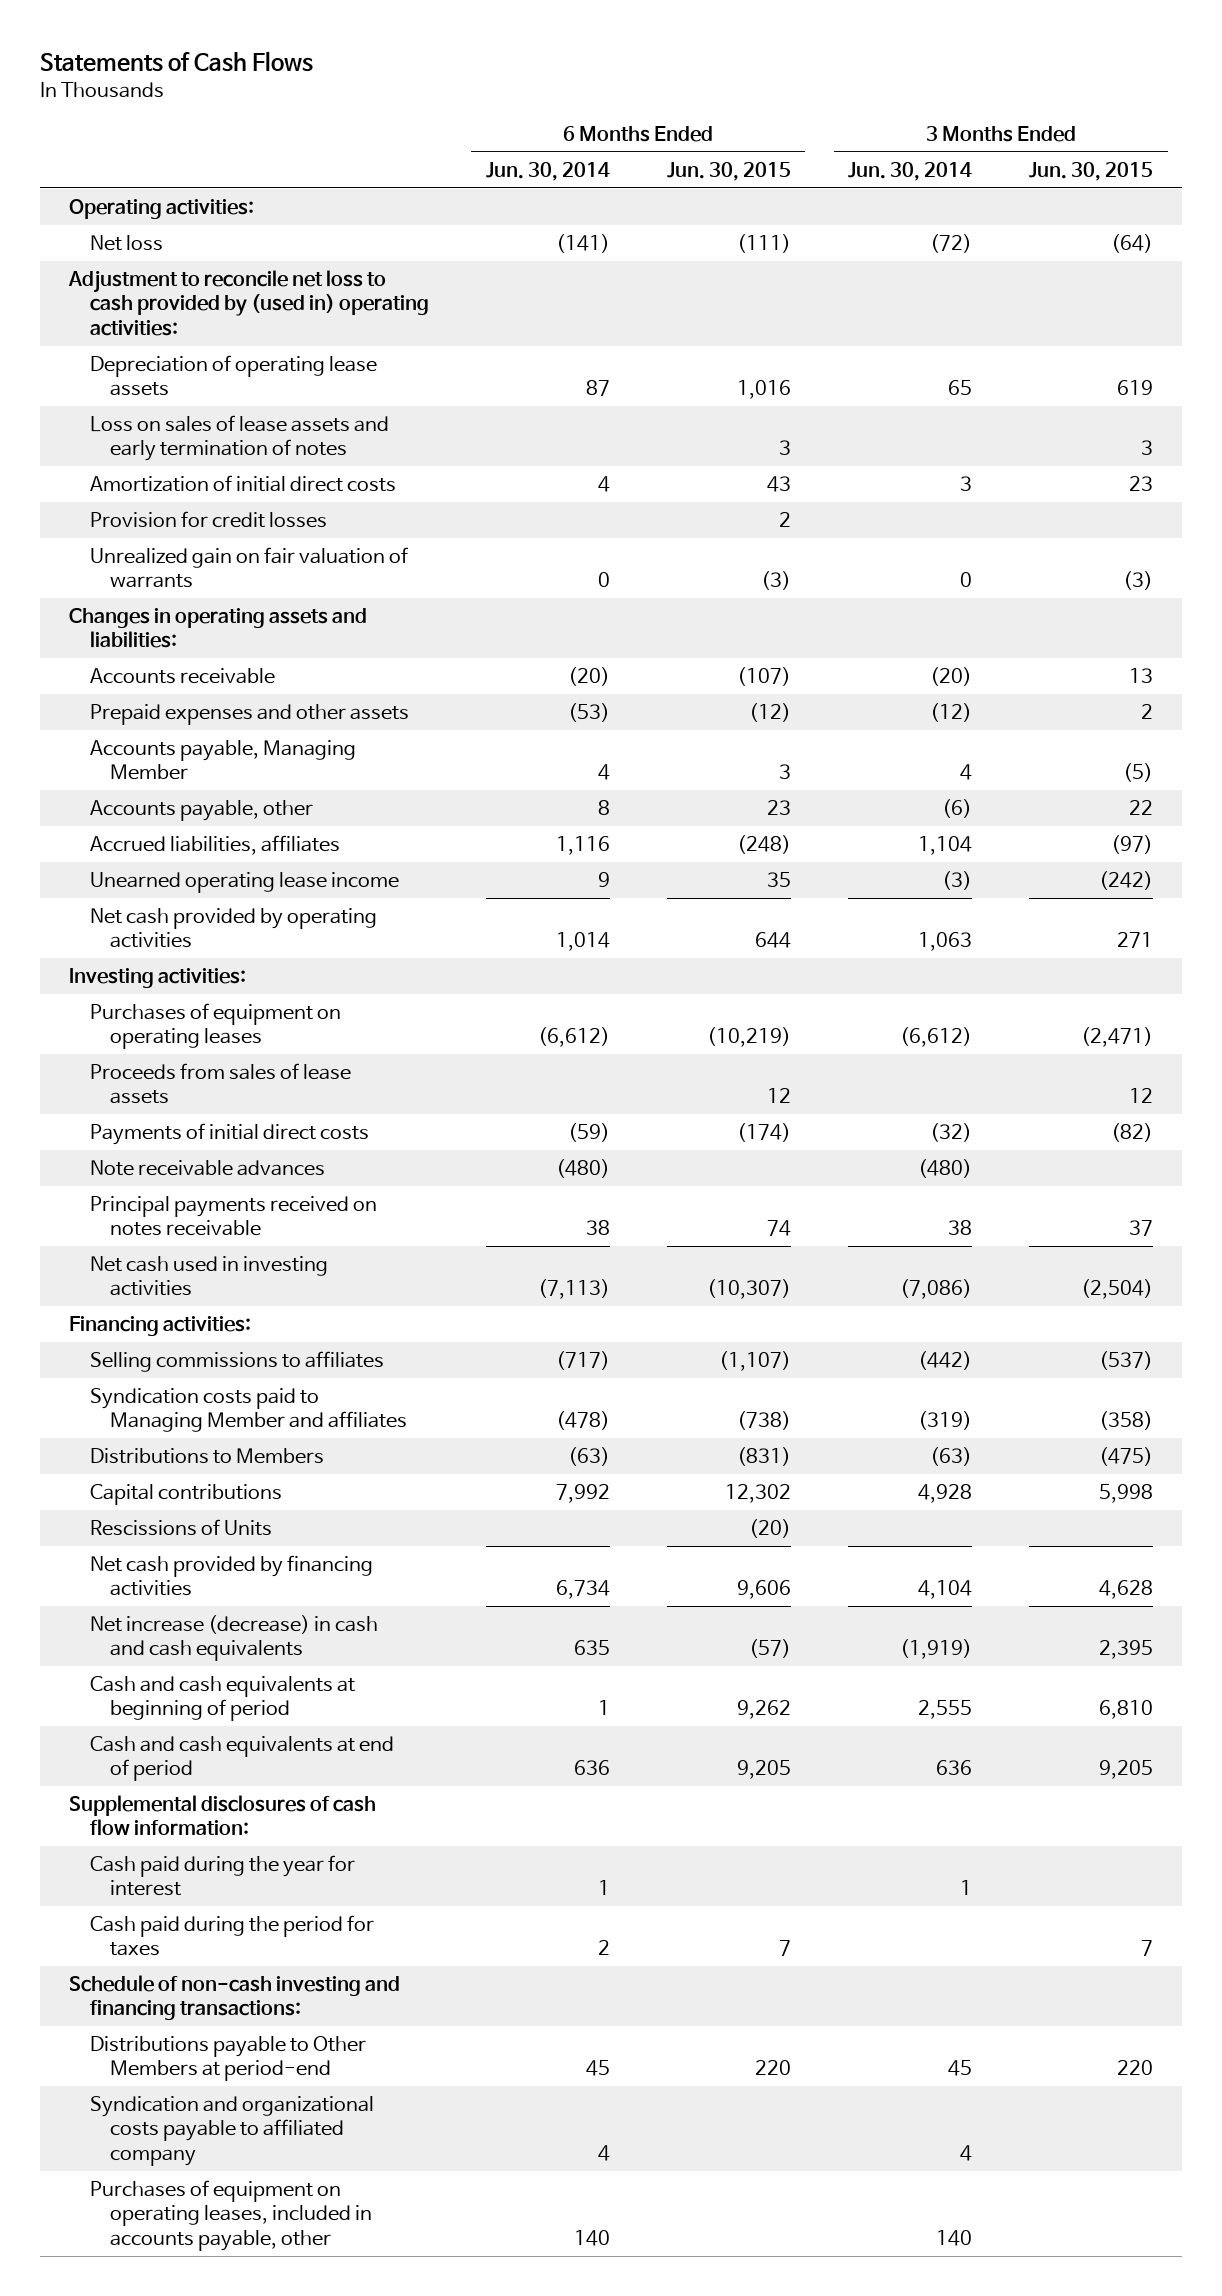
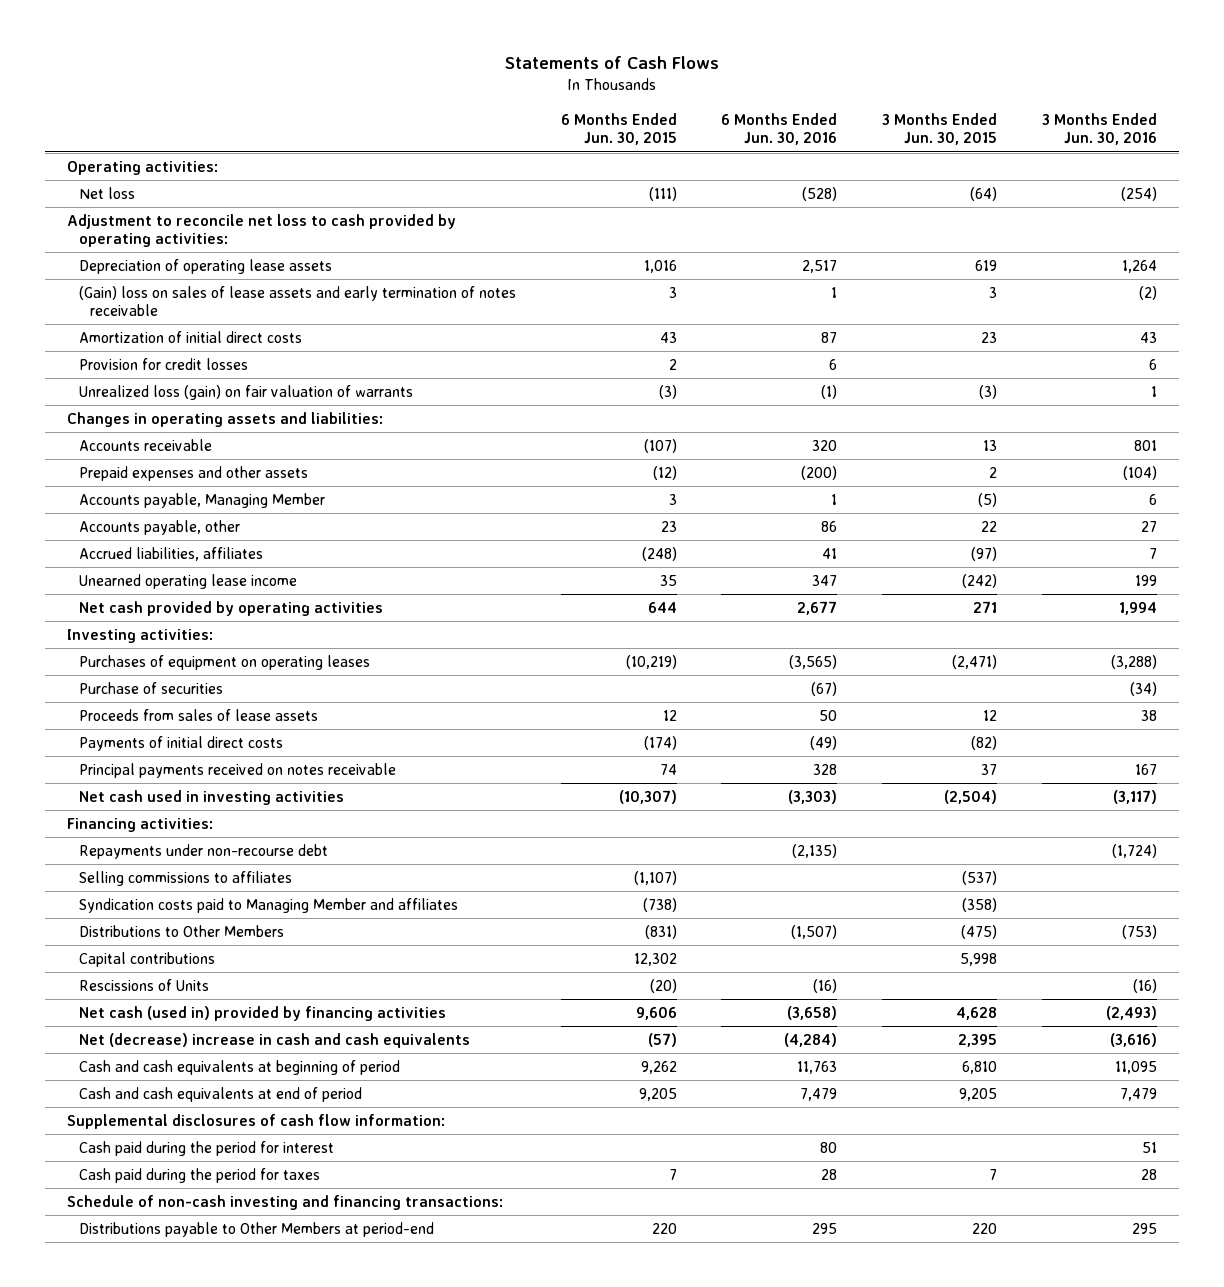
[485,161,610,181] Jun. 30, 2014 -> none
[848,161,973,181] Jun. 30, 2014 -> none
none -> [721,112,838,146] 6 Months Ended Jun. 30, 2016
none -> [1041,112,1157,146] 3 Months Ended Jun. 30, 2016
[67,269,429,336] Adjustment to reconcile net loss to cash provided by (used in) operating activities: -> [67,213,457,248] Adjustment to reconcile net loss to cash provided by operating activities:
[89,414,389,462] Loss on sales of lease assets and early termination of notes -> [78,285,516,317] (Gain) loss on sales of lease assets and early termination of notes receivable
[89,546,408,589] Unrealized gain on fair valuation of warrants -> [78,384,413,400] Unrealized loss (gain) on fair valuation of warrants
none -> [78,681,223,694] Purchase of securities
[89,1159,325,1176] Note receivable advances -> none
none -> [78,843,328,859] Repayments under non-recourse debt
[89,1447,324,1464] Distributions to Members -> [78,924,284,937] Distributions to Other Members
[89,1554,373,1597] Net cash provided by financing activities -> [78,1005,446,1021] Net cash (used in) provided by financing activities
[89,1614,378,1662] Net increase (decrease) in cash and cash equivalents -> [78,1032,470,1048] Net (decrease) increase in cash and cash equivalents
[89,1854,355,1897] Cash paid during the year for interest -> [78,1140,334,1156] Cash paid during the period for interest
[89,2095,374,2166] Syndication and organizational costs payable to affiliated company -> none
[89,2179,373,2251] Purchases of equipment on operating leases, included in accounts payable, other -> none

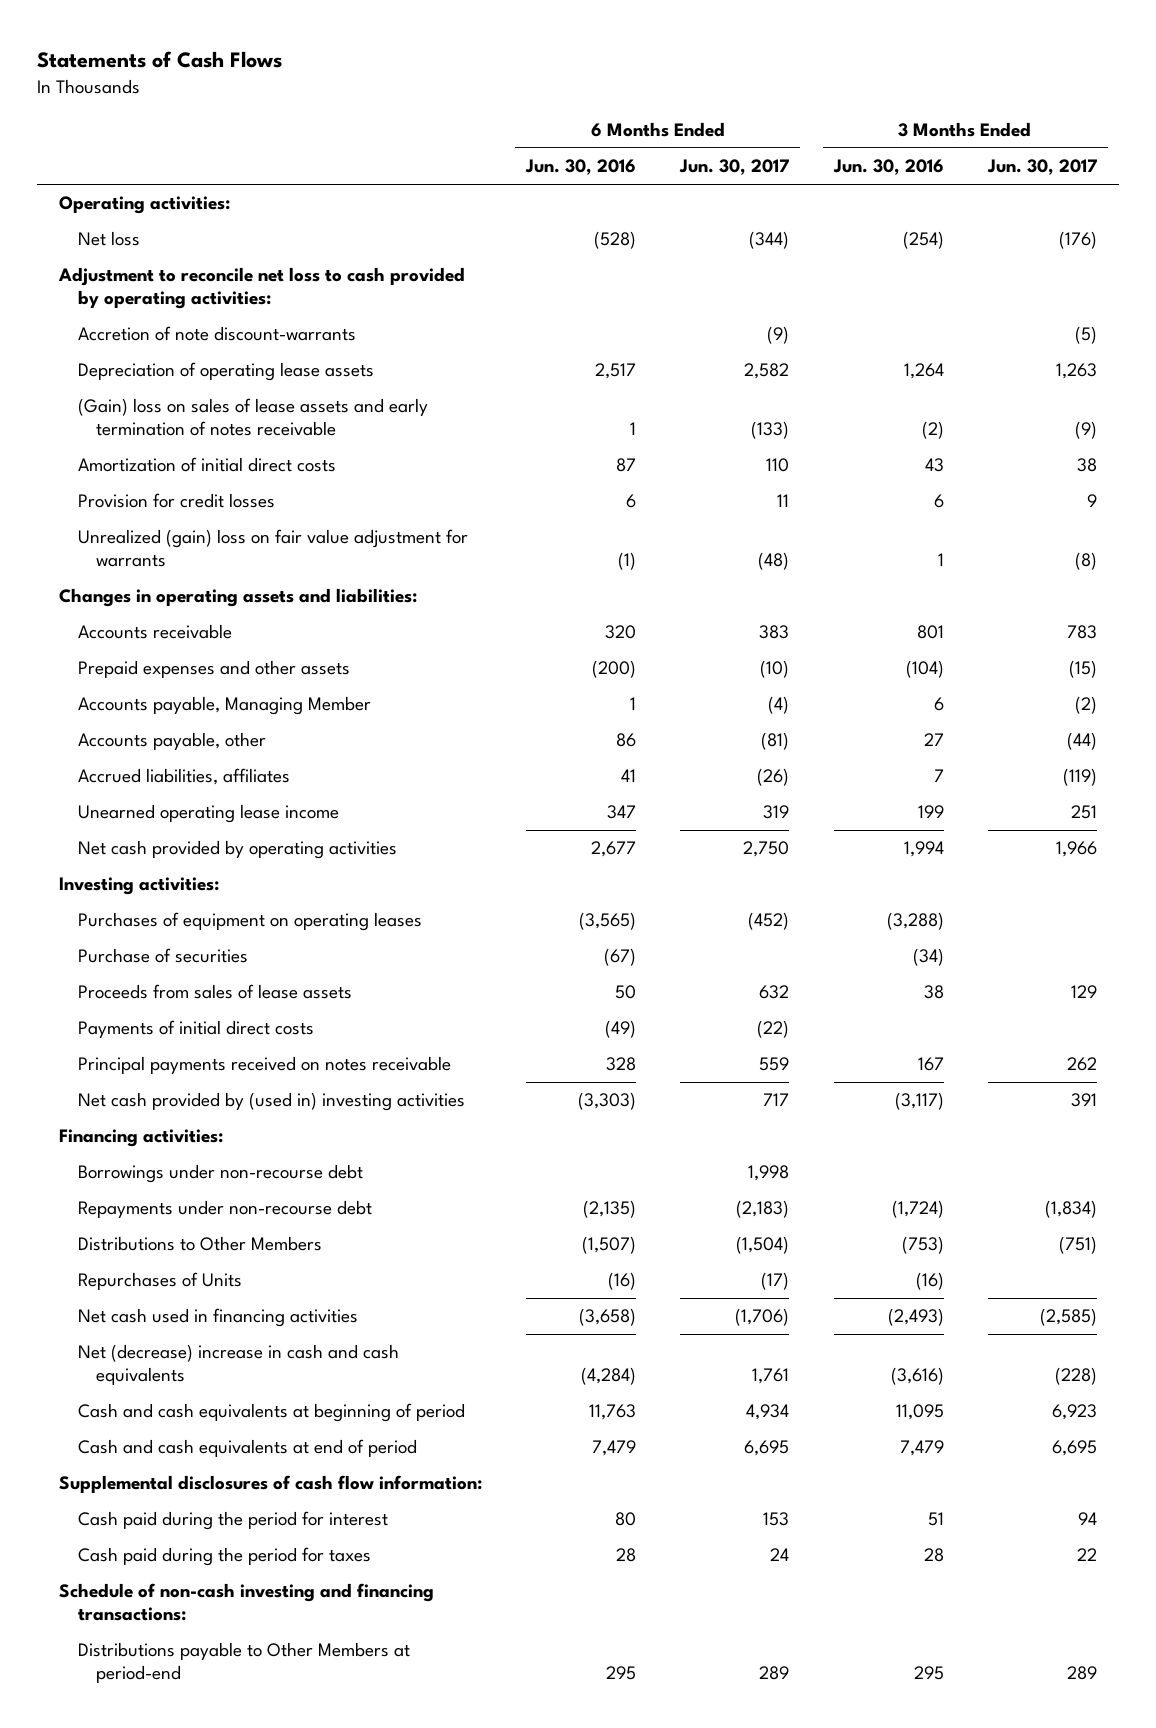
[560,112,677,146] 6 Months Ended Jun. 30, 2015 -> none
[882,112,998,146] 3 Months Ended Jun. 30, 2015 -> none
none -> [679,159,790,176] Jun. 30, 2017
none -> [986,159,1097,176] Jun. 30, 2017
none -> [77,326,356,342] Accretion of note discount-warrants
[78,384,413,400] Unrealized loss (gain) on fair valuation of warrants -> [77,529,468,568] Unrealized (gain) loss on fair value adjustment for warrants
[78,789,344,805] Net cash used in investing activities -> [77,1092,465,1112] Net cash provided by (used in) investing activities
none -> [77,1164,363,1184] Borrowings under non-recourse debt
[78,870,292,886] Selling commissions to affiliates -> none
[78,897,458,913] Syndication costs paid to Managing Member and affiliates -> none
[78,951,215,967] Capital contributions -> none
[78,978,209,991] Rescissions of Units -> [77,1272,242,1291] Repurchases of Units
[78,1005,446,1021] Net cash (used in) provided by financing activities -> [77,1308,358,1328] Net cash used in financing activities

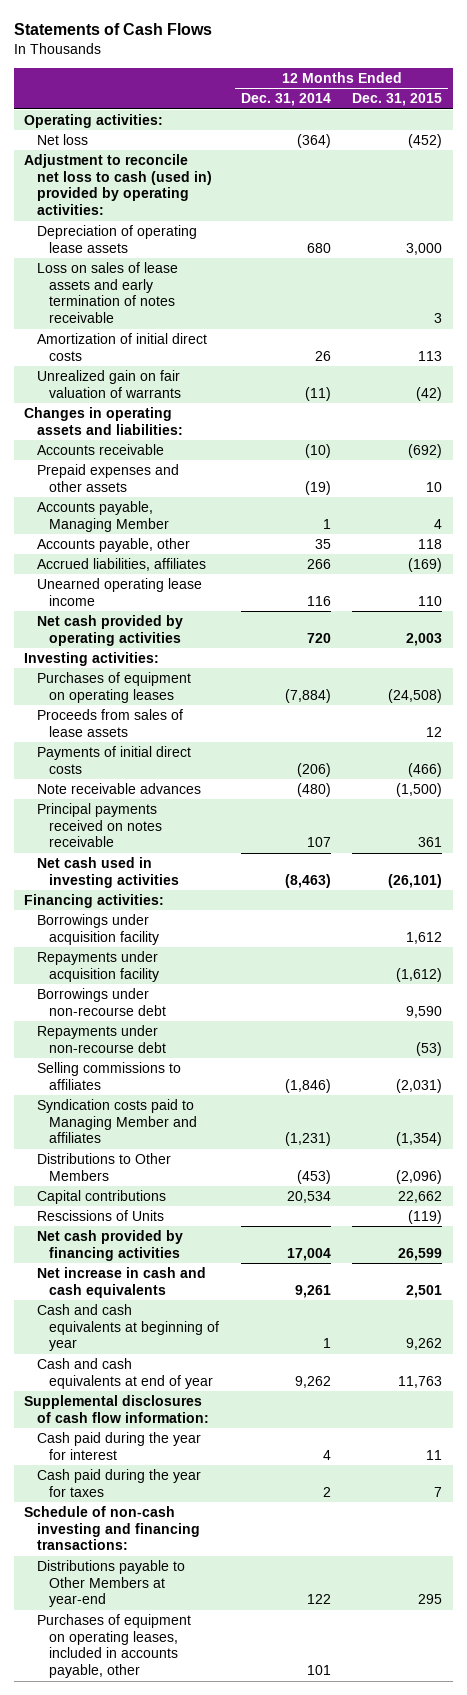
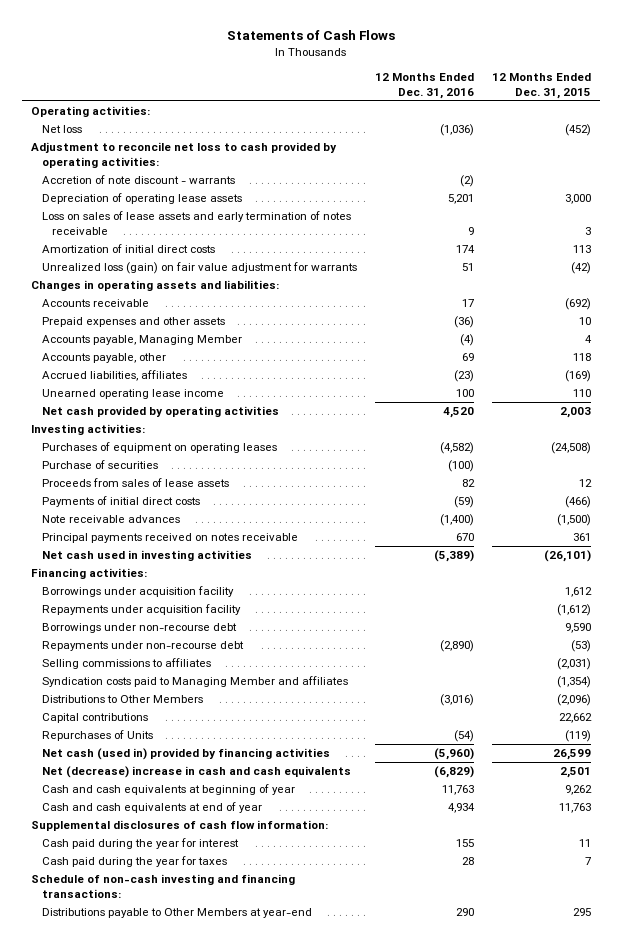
[240,93,331,107] Dec. 31, 2014 -> none
none -> [374,73,474,99] 12 Months Ended Dec. 31, 2016
[24,153,212,216] Adjustment to reconcile net loss to cash (used in) provided by operating activities: -> [31,142,338,168] Adjustment to reconcile net loss to cash provided by operating activities:
none -> [41,175,235,185] Accretion of note discount - warrants
[36,369,182,398] Unrealized gain on fair valuation of warrants -> [41,262,357,275] Unrealized loss (gain) on fair value adjustment for warrants
none -> [41,460,158,470] Purchase of securities
[36,1209,164,1221] Rescissions of Units -> [41,730,153,742] Repurchases of Units
[36,1229,183,1261] Net cash provided by financing activities -> [41,748,330,761] Net cash (used in) provided by financing activities
[36,1266,206,1298] Net increase in cash and cash equivalents -> [41,766,351,779] Net (decrease) increase in cash and cash equivalents
[36,1613,191,1679] Purchases of equipment on operating leases, included in accounts payable, other -> none

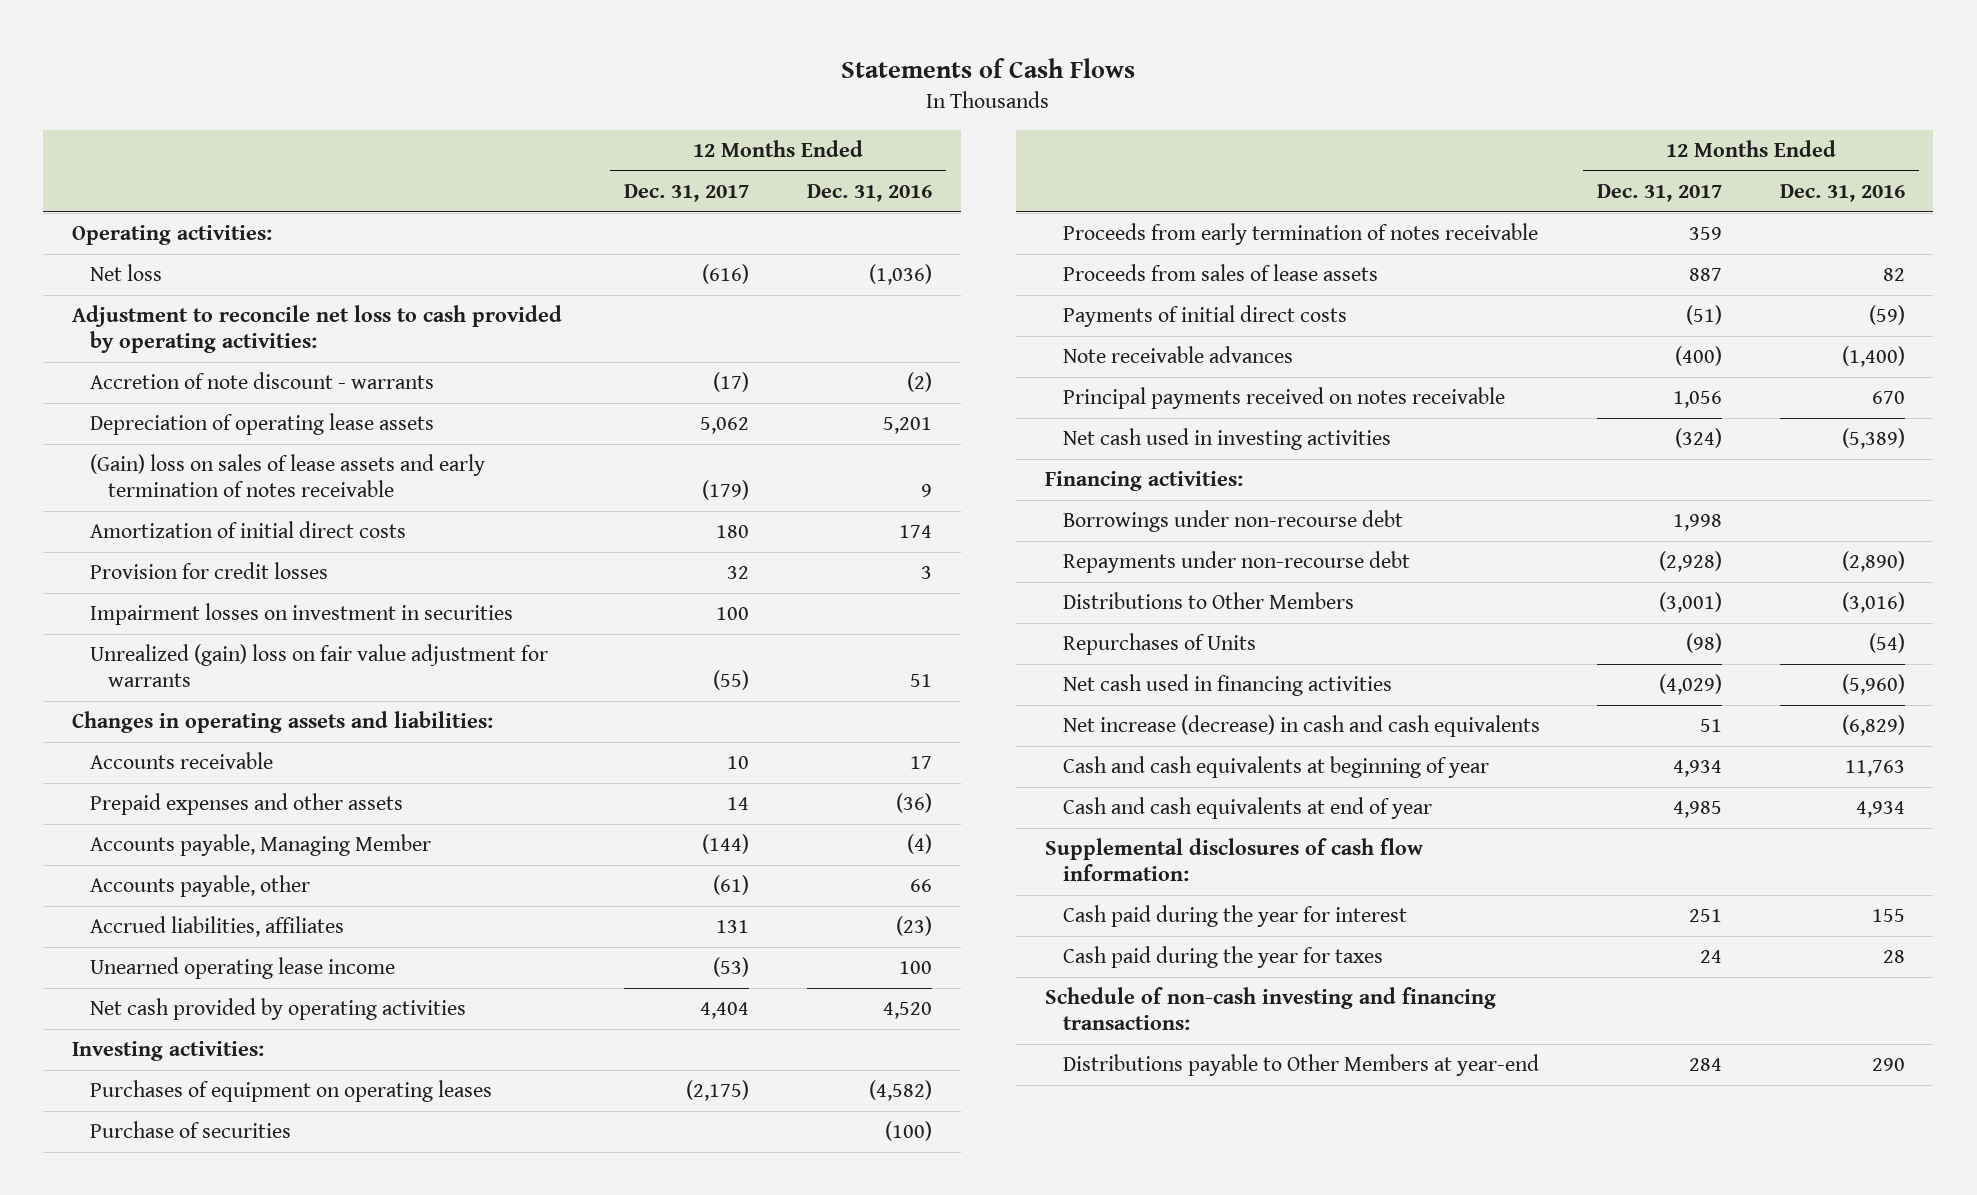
[492,73,592,99] 12 Months Ended Dec. 31, 2015 -> none
none -> [624,184,750,203] Dec. 31, 2017
[41,211,351,235] Loss on sales of lease assets and early termination of notes receivable -> [89,454,485,498] (Gain) loss on sales of lease assets and early termination of notes receivable
none -> [89,562,328,580] Provision for credit losses
none -> [89,603,513,626] Impairment losses on investment in securities
[41,262,357,275] Unrealized loss (gain) on fair value adjustment for warrants -> [89,644,548,688] Unrealized (gain) loss on fair value adjustment for warrants
[461,353,474,362] 69 -> [909,879,932,893] 66
none -> [1062,223,1538,246] Proceeds from early termination of notes receivable
[41,586,234,598] Borrowings under acquisition facility -> none
[41,604,241,616] Repayments under acquisition facility -> none
[41,658,211,670] Selling commissions to affiliates -> none
[41,676,348,688] Syndication costs paid to Managing Member and affiliates -> none
[41,713,148,724] Capital contributions -> none
[41,748,330,761] Net cash (used in) provided by financing activities -> [1062,674,1392,697] Net cash used in financing activities
[41,766,351,779] Net (decrease) increase in cash and cash equivalents -> [1062,715,1540,738] Net increase (decrease) in cash and cash equivalents

